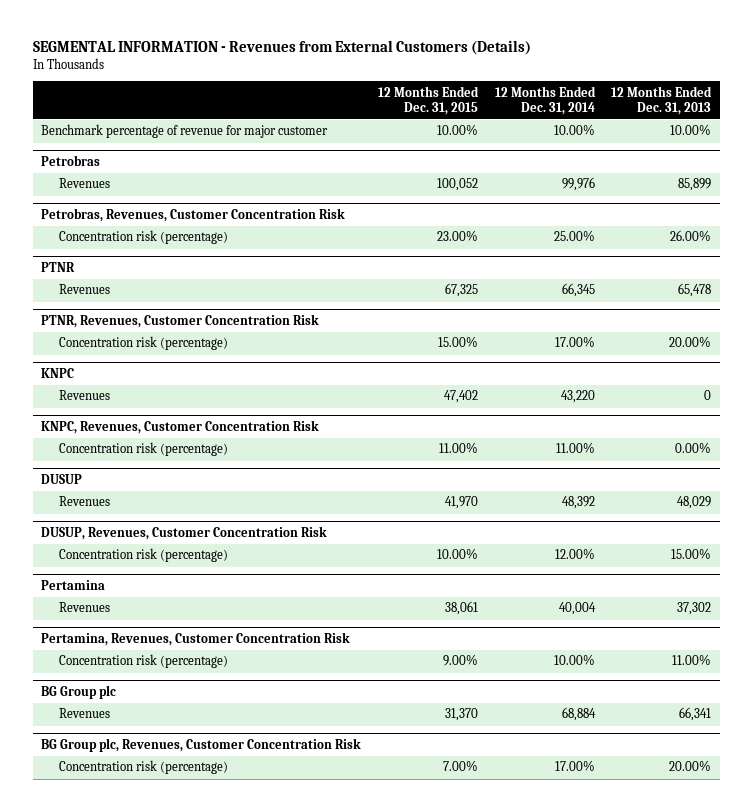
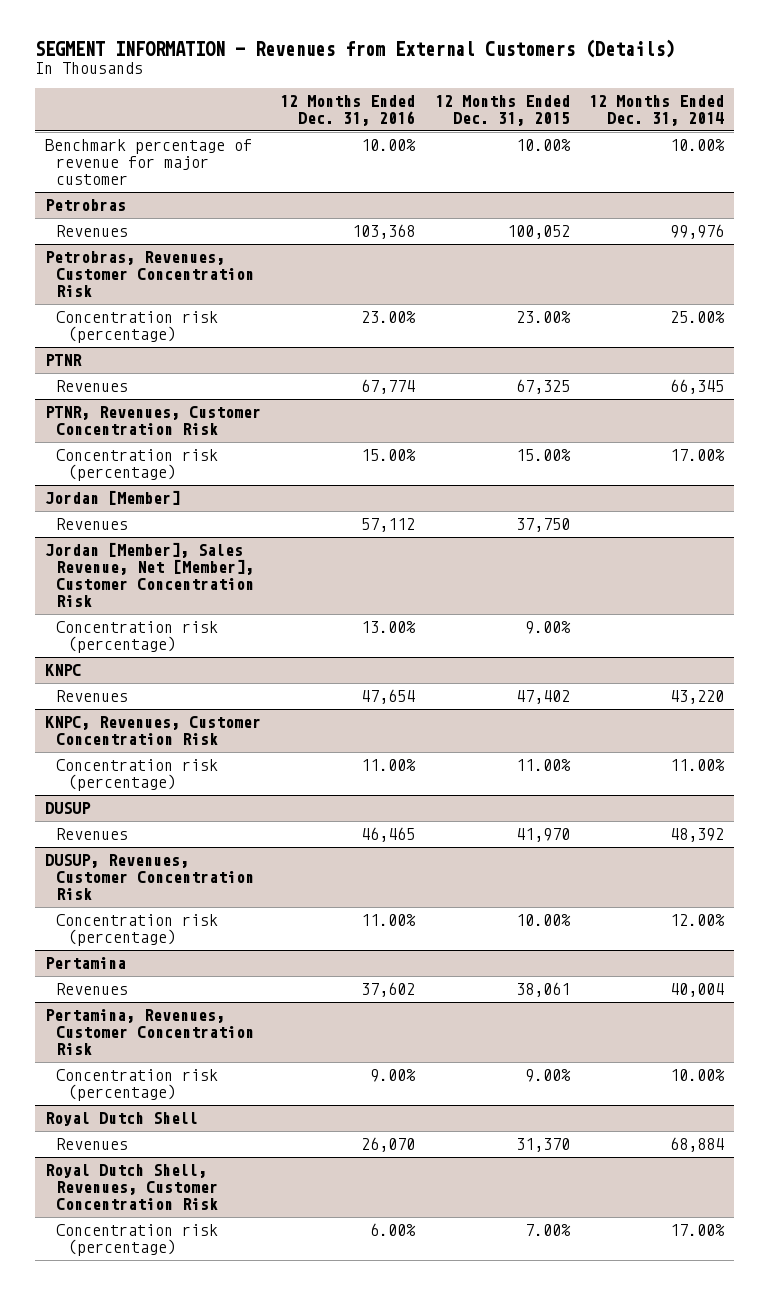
[32,40,531,56] SEGMENTAL INFORMATION - Revenues from External Customers (Details) -> [34,38,675,58] SEGMENT INFORMATION - Revenues from External Customers (Details)
[611,85,713,115] 12 Months Ended Dec. 31, 2013 -> none
none -> [280,95,416,126] 12 Months Ended Dec. 31, 2016
none -> [44,490,180,506] Jordan [Member]
none -> [56,518,129,531] Revenues
none -> [44,542,255,607] Jordan [Member], Sales Revenue, Net [Member], Customer Concentration Risk
none -> [56,621,219,654] Concentration risk (percentage)
[41,684,117,699] BG Group plc -> [44,1112,198,1127] Royal Dutch Shell
[41,737,362,752] BG Group plc, Revenues, Customer Concentration Risk -> none
none -> [44,1164,219,1211] Royal Dutch Shell, Revenues, Customer Concentration Risk

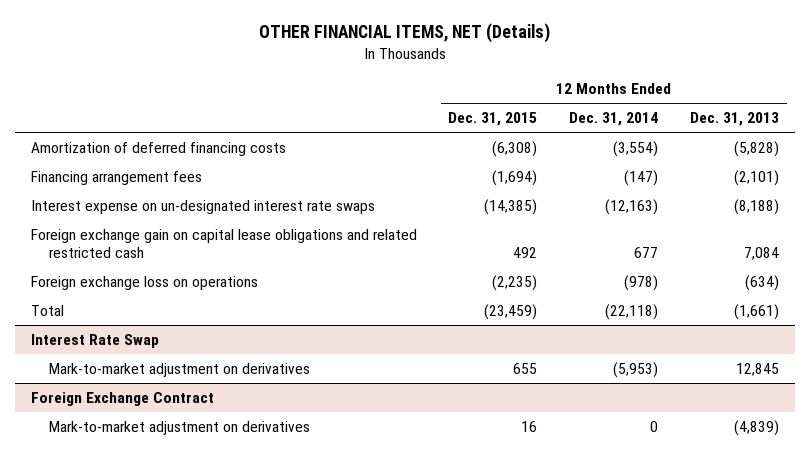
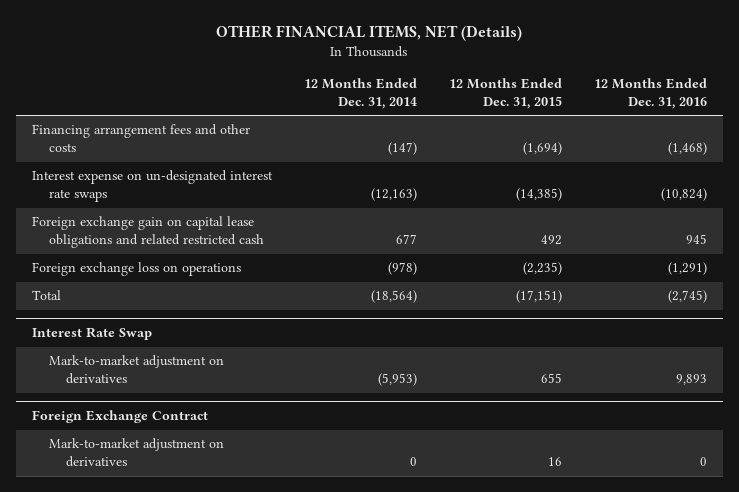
[690,112,780,127] Dec. 31, 2013 -> none
none -> [594,77,708,109] 12 Months Ended Dec. 31, 2016
[30,141,286,156] Amortization of deferred financing costs -> none
[30,170,202,185] Financing arrangement fees -> [31,124,250,153] Financing arrangement fees and other costs
[484,303,538,320] (23,459) -> [516,290,563,304] (17,151)
[605,303,659,320] (22,118) -> [370,290,417,304] (18,564)

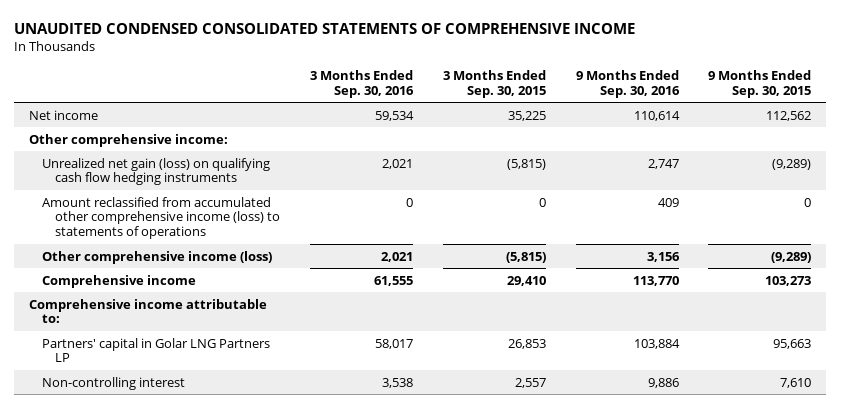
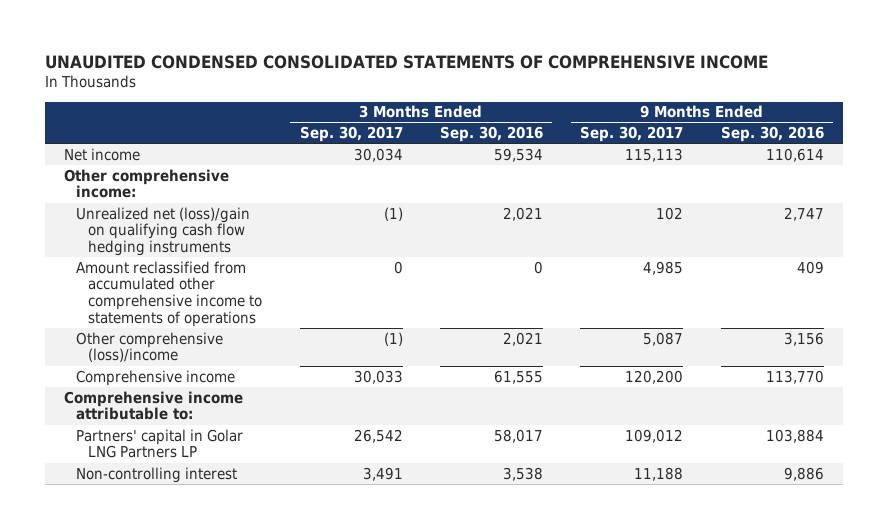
[442,69,546,98] 3 Months Ended Sep. 30, 2015 -> none
[708,69,812,98] 9 Months Ended Sep. 30, 2015 -> none
none -> [299,126,403,143] Sep. 30, 2017
none -> [580,126,684,143] Sep. 30, 2017
[42,157,271,186] Unrealized net gain (loss) on qualifying cash flow hedging instruments -> [76,206,251,257] Unrealized net (loss)/gain on qualifying cash flow hedging instruments
[42,196,281,239] Amount reclassified from accumulated other comprehensive income (loss) to statements of operations -> [76,260,263,327] Amount reclassified from accumulated other comprehensive income to statements of operations
[42,250,273,264] Other comprehensive income (loss) -> [76,331,224,363] Other comprehensive (loss)/income

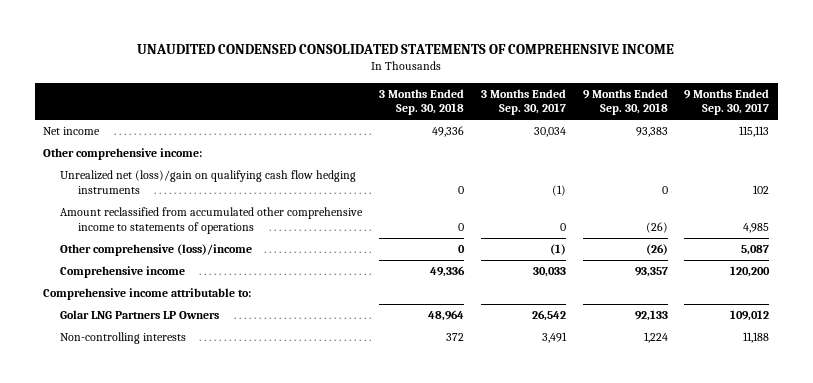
[439,126,543,143] Sep. 30, 2016 -> none
[720,126,824,143] Sep. 30, 2016 -> none
none -> [379,88,465,116] 3 Months Ended Sep. 30, 2018
none -> [582,88,668,116] 9 Months Ended Sep. 30, 2018
[76,428,244,459] Partners' capital in Golar LNG Partners LP -> [60,310,220,320] Golar LNG Partners LP Owners
[76,466,238,483] Non-controlling interest -> [60,332,187,345] Non-controlling interests

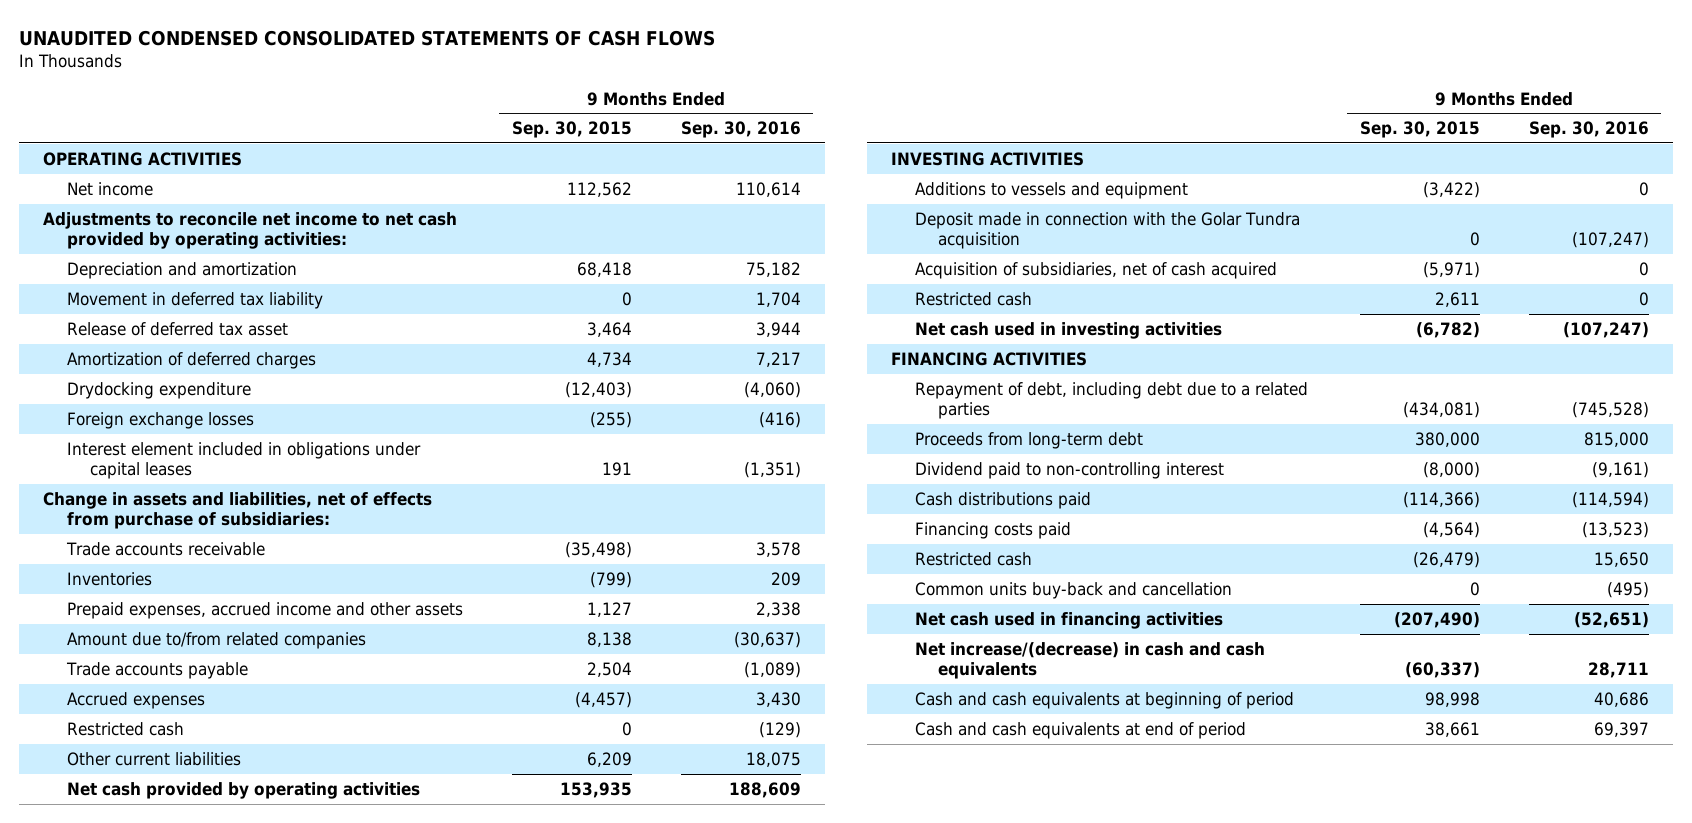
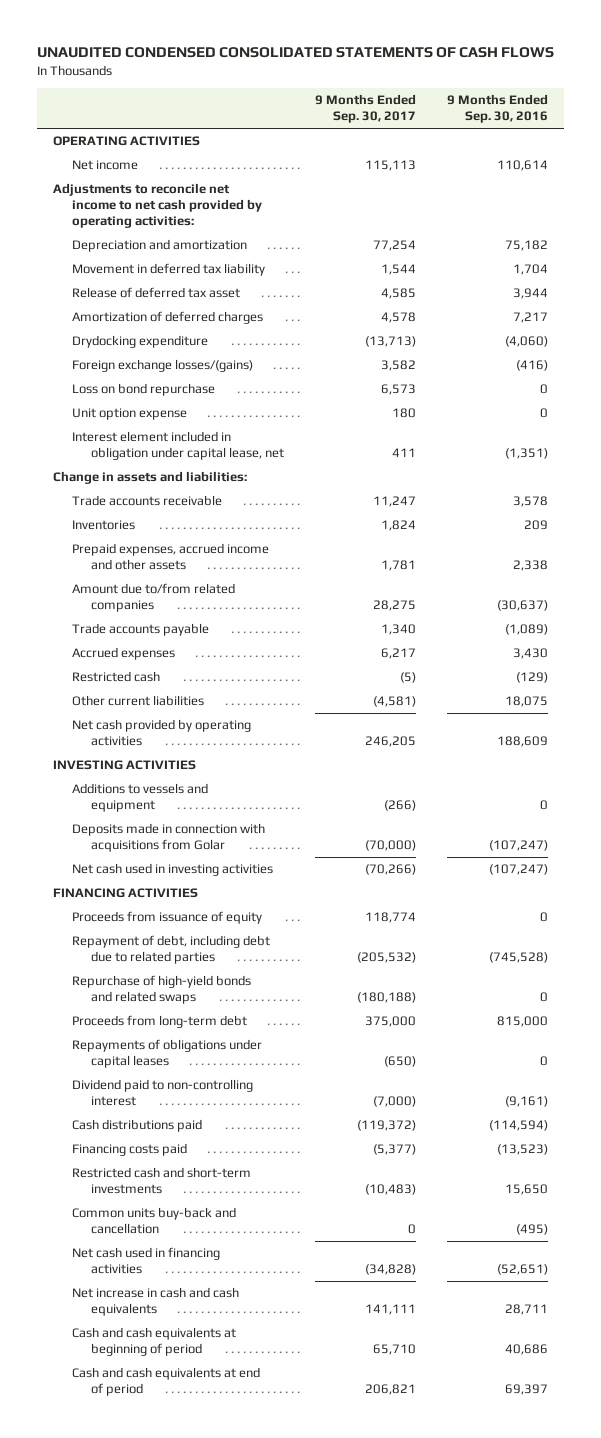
[511,121,632,139] Sep. 30, 2015 -> none
none -> [315,94,417,124] 9 Months Ended Sep. 30, 2017
[66,411,254,429] Foreign exchange losses -> [72,359,254,373] Foreign exchange losses/(gains)
none -> [72,383,216,397] Loss on bond repurchase
none -> [72,408,188,421] Unit option expense
[66,441,421,480] Interest element included in obligations under capital leases -> [72,431,285,461] Interest element included in obligation under capital lease, net
[43,491,433,530] Change in assets and liabilities, net of effects from purchase of subsidiaries: -> [52,471,247,485] Change in assets and liabilities:
[914,261,1277,279] Acquisition of subsidiaries, net of cash acquired -> none
[914,291,1032,306] Restricted cash -> none
[914,211,1300,250] Deposit made in connection with the Golar Tundra acquisition -> [72,823,266,853] Deposits made in connection with acquisitions from Golar
none -> [72,911,263,925] Proceeds from issuance of equity
[914,381,1308,420] Repayment of debt, including debt due to a related parties -> [72,935,271,965] Repayment of debt, including debt due to related parties
none -> [72,975,252,1005] Repurchase of high-yield bonds and related swaps
none -> [72,1039,263,1069] Repayments of obligations under capital leases
[914,551,1032,566] Restricted cash -> [72,1167,252,1195] Restricted cash and short-term investments
[914,641,1265,680] Net increase/(decrease) in cash and cash equivalents -> [72,1287,240,1317] Net increase in cash and cash equivalents

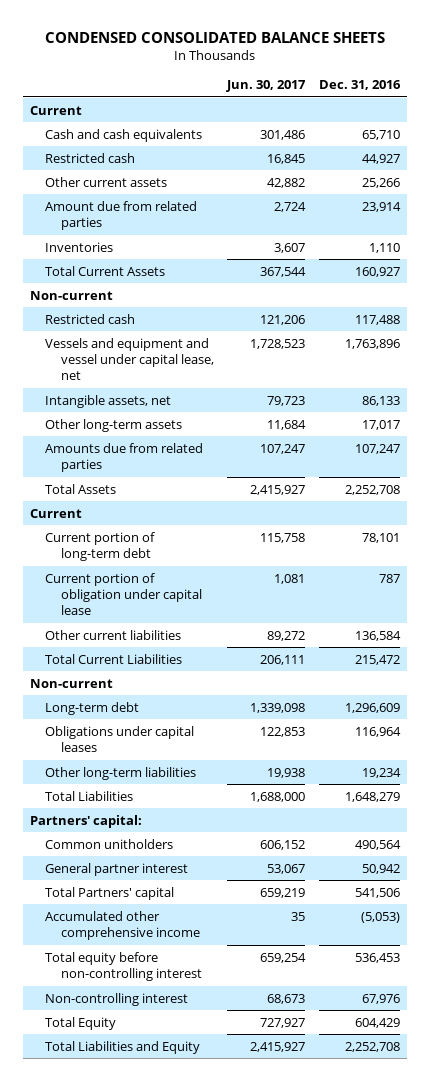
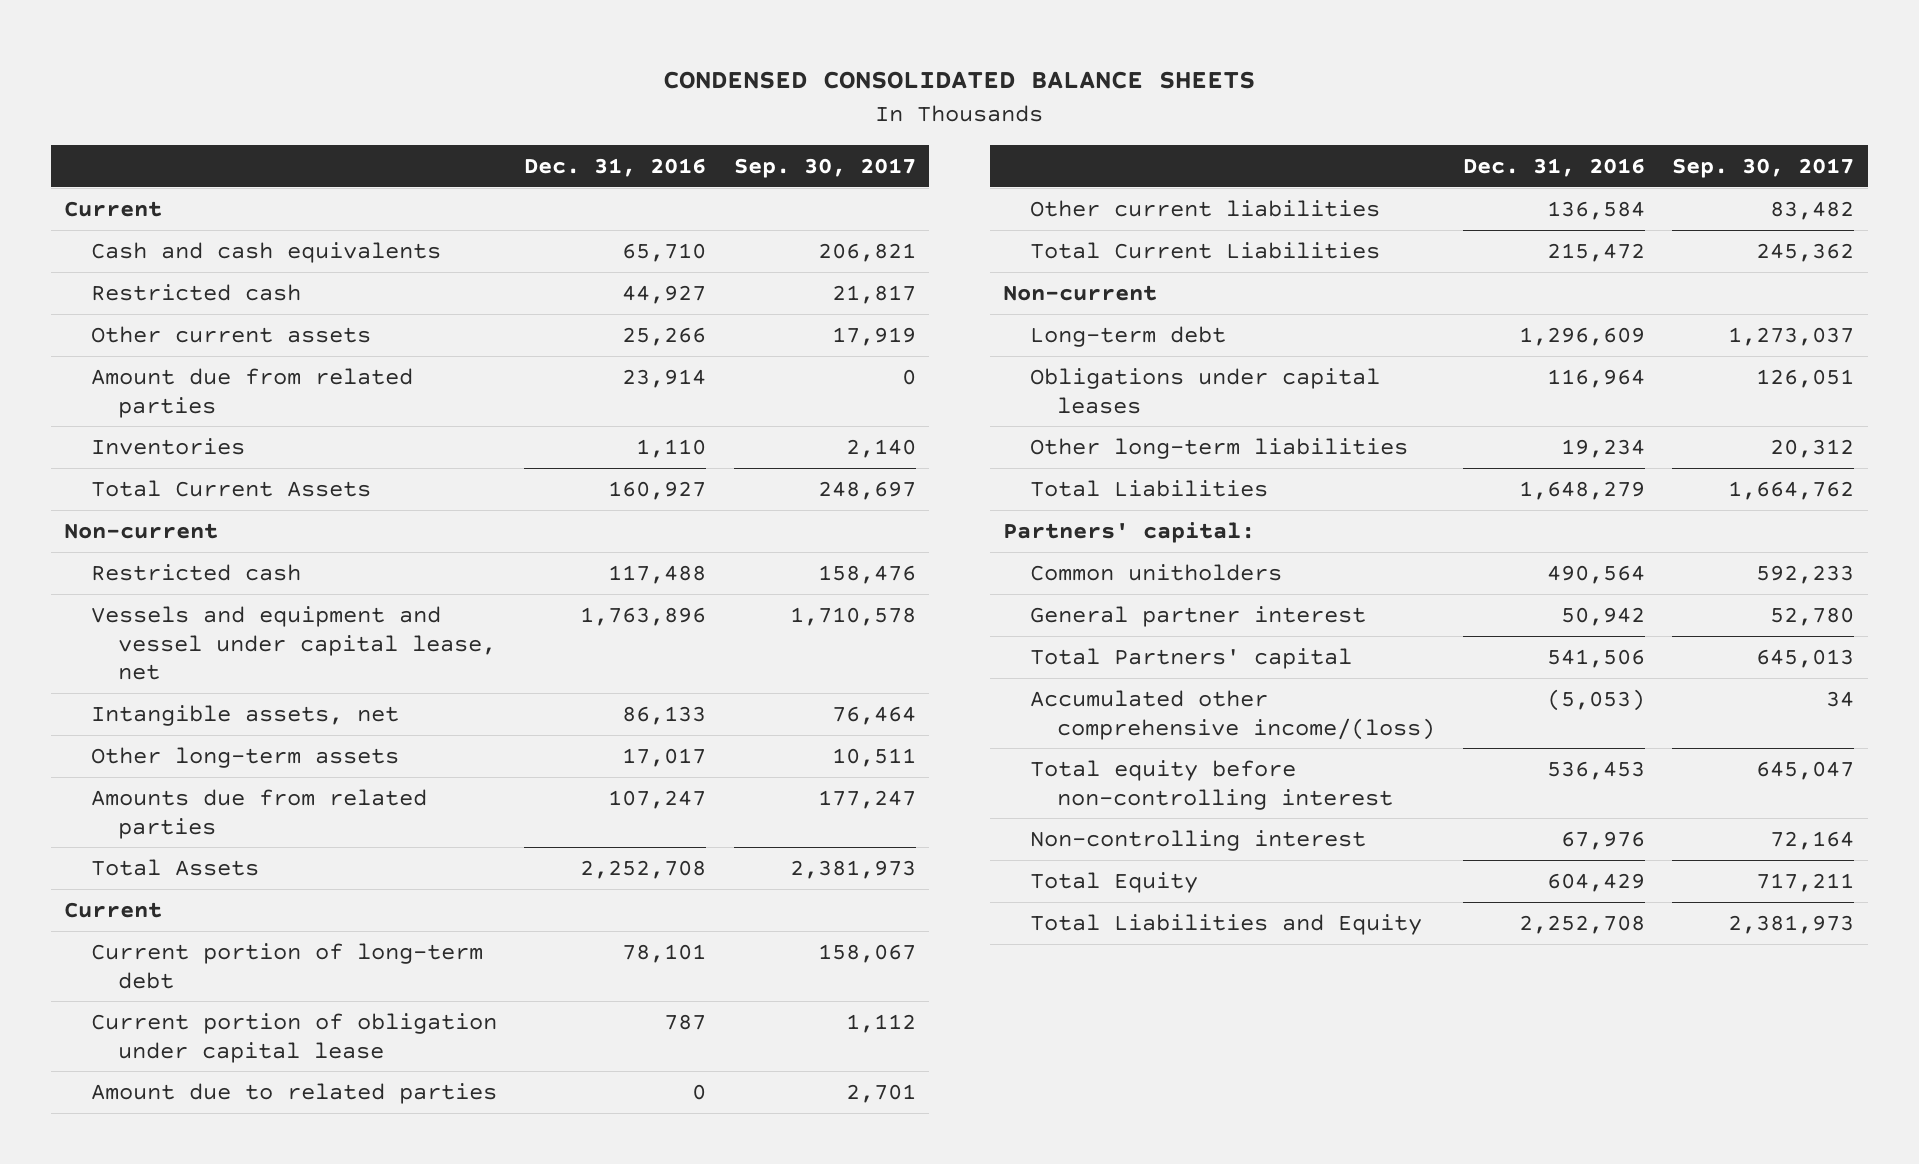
[226,80,307,93] Jun. 30, 2017 -> none
none -> [733,157,916,178] Sep. 30, 2017
none -> [91,1082,498,1104] Amount due to related parties
[45,910,200,940] Accumulated other comprehensive income -> [1029,689,1435,740] Accumulated other comprehensive income/(loss)

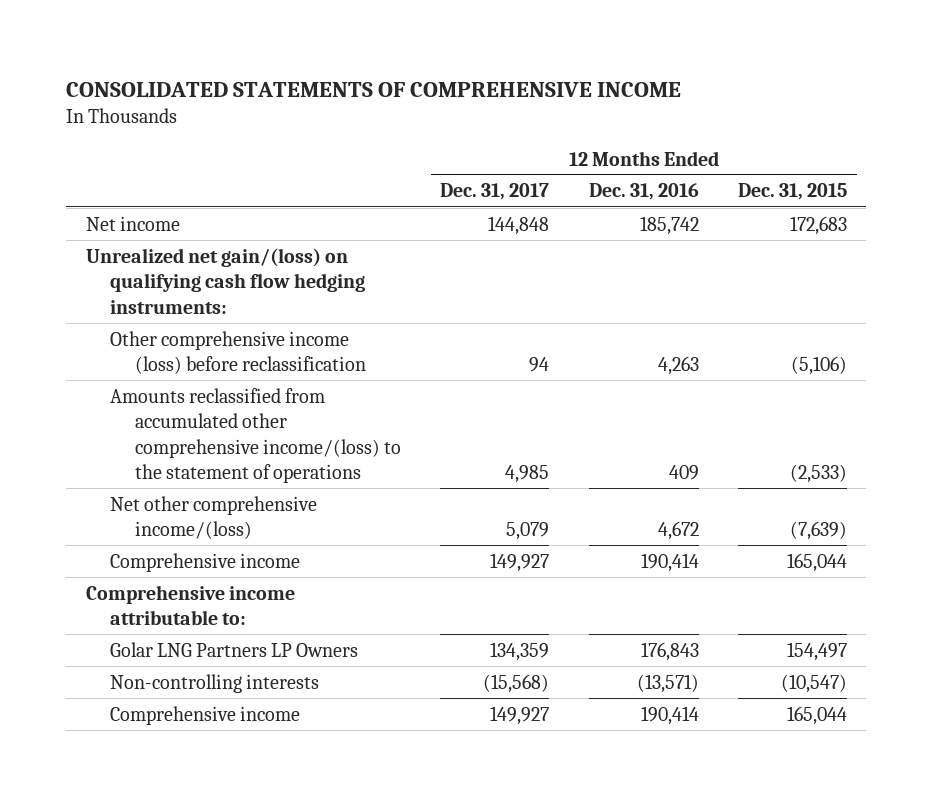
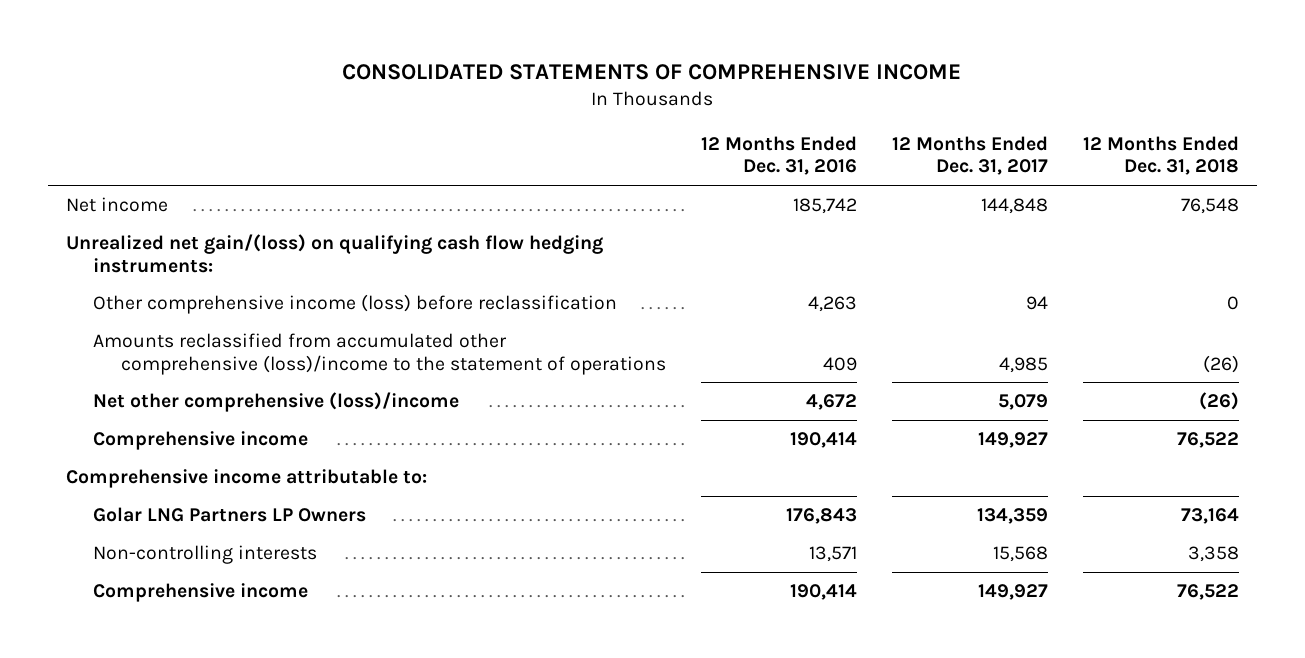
[737,183,847,201] Dec. 31, 2015 -> none
none -> [1083,135,1240,176] 12 Months Ended Dec. 31, 2018
[110,387,402,484] Amounts reclassified from accumulated other comprehensive income/(loss) to the statement of operations -> [93,333,667,375] Amounts reclassified from accumulated other comprehensive (loss)/income to the statement of operations
[110,495,318,540] Net other comprehensive income/(loss) -> [93,392,460,413] Net other comprehensive (loss)/income
[483,673,550,693] (15,568) -> [993,546,1049,563] 15,568
[636,673,699,693] (13,571) -> [809,546,858,563] 13,571

